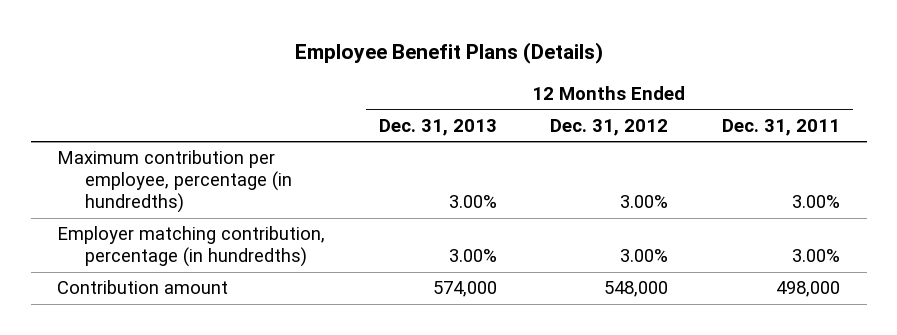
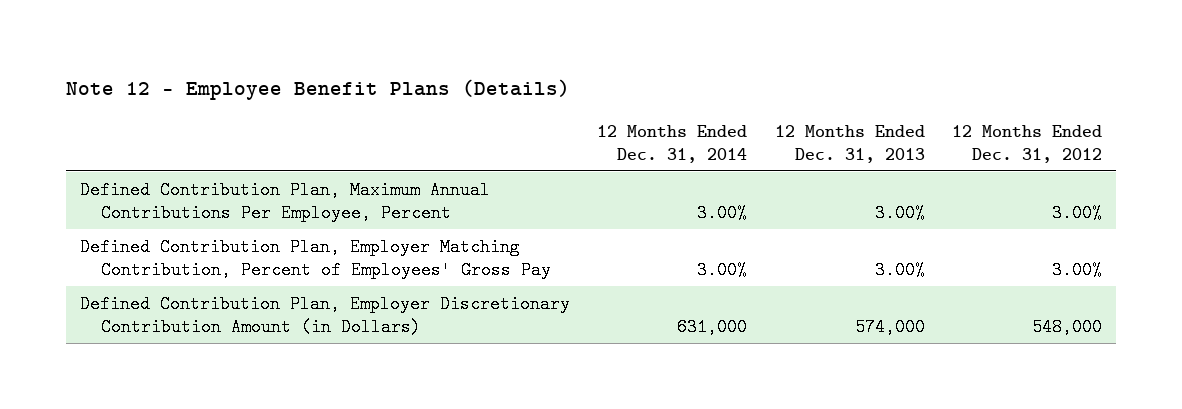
[294,42,603,65] Employee Benefit Plans (Details) -> [65,79,570,101] Note 12 - Employee Benefit Plans (Details)
[722,118,841,136] Dec. 31, 2011 -> none
none -> [597,124,748,163] 12 Months Ended Dec. 31, 2014
[57,150,293,214] Maximum contribution per employee, percentage (in hundredths) -> none
none -> [79,180,490,222] Defined Contribution Plan, Maximum Annual Contributions Per Employee, Percent
[57,226,326,268] Employer matching contribution, percentage (in hundredths) -> [79,237,552,279] Defined Contribution Plan, Employer Matching Contribution, Percent of Employees' Gross Pay
[57,280,229,295] Contribution amount -> [79,294,570,336] Defined Contribution Plan, Employer Discretionary Contribution Amount (in Dollars)

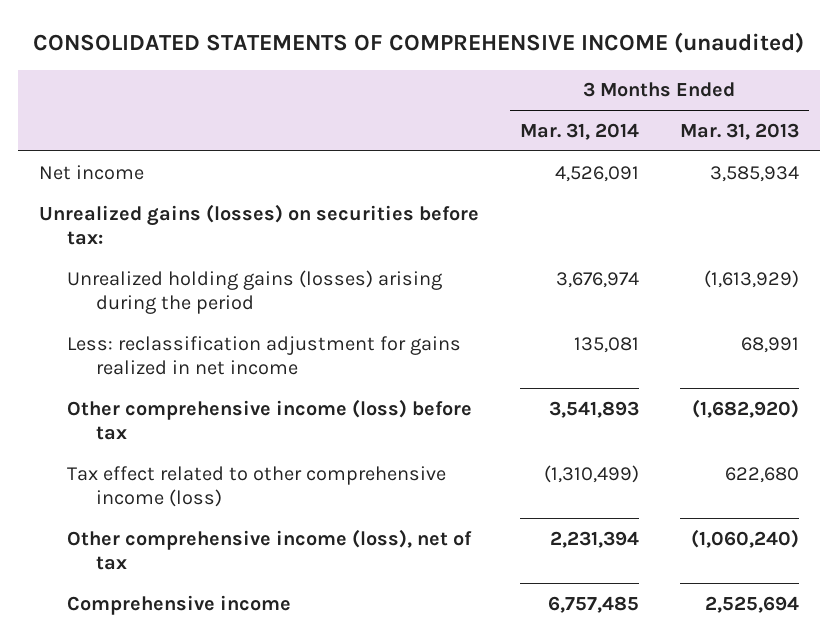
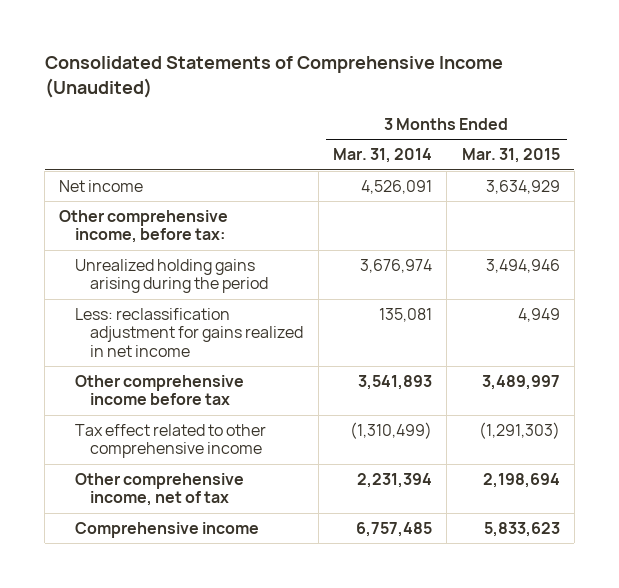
[32,31,804,53] CONSOLIDATED STATEMENTS OF COMPREHENSIVE INCOME (unaudited) -> [44,56,503,98] Consolidated Statements of Comprehensive Income (Unaudited)
[680,122,800,140] Mar. 31, 2013 -> none
none -> [461,148,560,164] Mar. 31, 2015
[38,203,479,246] Unrealized gains (losses) on securities before tax: -> none
none -> [59,209,229,244] Other comprehensive income, before tax:
[67,269,443,315] Unrealized holding gains (losses) arising during the period -> [74,258,269,294] Unrealized holding gains arising during the period
[67,398,473,441] Other comprehensive income (loss) before tax -> [74,374,244,406] Other comprehensive income before tax
[67,465,447,508] Tax effect related to other comprehensive income (loss) -> [74,423,266,459] Tax effect related to other comprehensive income
[67,528,473,571] Other comprehensive income (loss), net of tax -> [74,472,244,507] Other comprehensive income, net of tax

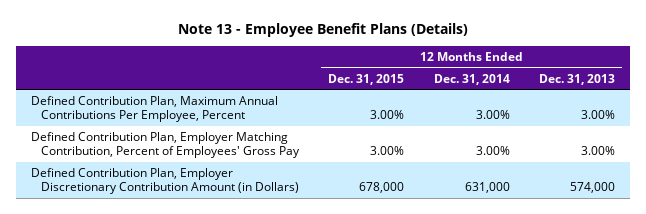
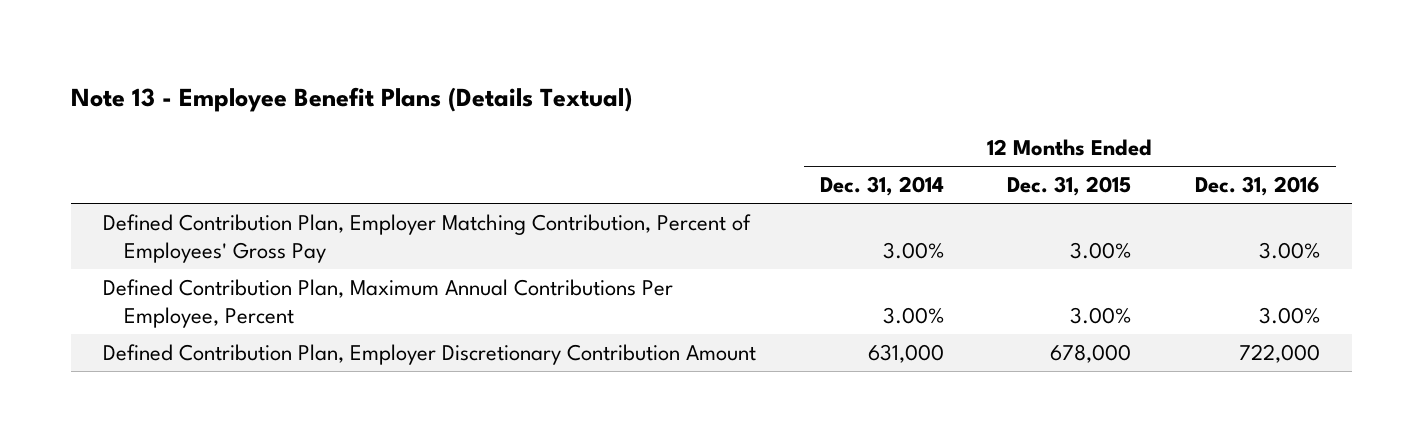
[177,22,468,37] Note 13 - Employee Benefit Plans (Details) -> [71,87,633,113] Note 13 - Employee Benefit Plans (Details Textual)
[538,73,615,85] Dec. 31, 2013 -> none
none -> [1194,176,1320,197] Dec. 31, 2016
[30,96,278,123] Defined Contribution Plan, Maximum Annual Contributions Per Employee, Percent -> [102,278,673,328] Defined Contribution Plan, Maximum Annual Contributions Per Employee, Percent
[30,168,299,195] Defined Contribution Plan, Employer Discretionary Contribution Amount (in Dollars) -> [102,343,756,365] Defined Contribution Plan, Employer Discretionary Contribution Amount

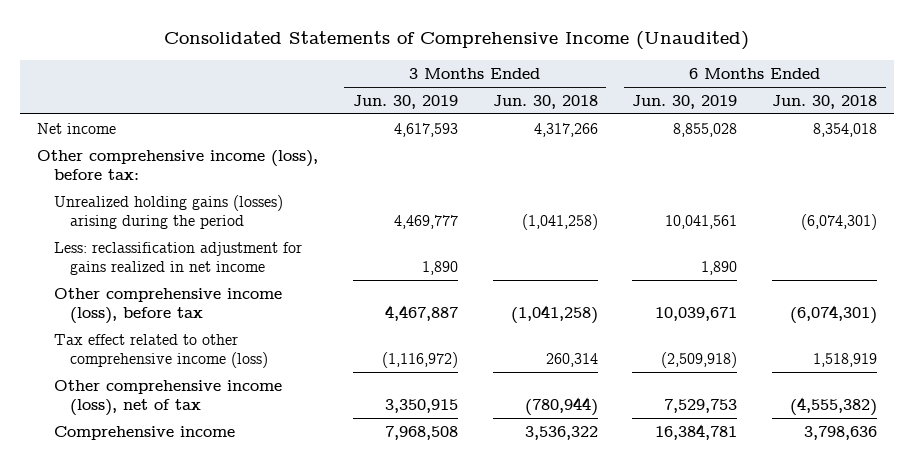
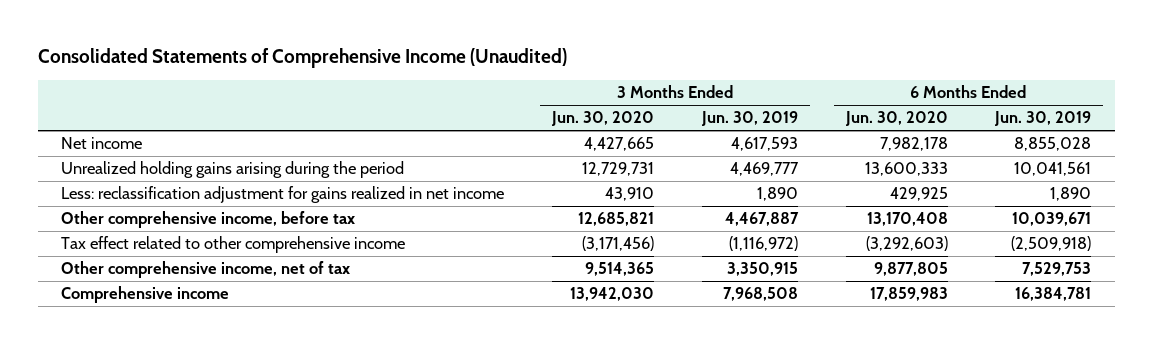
[492,94,598,109] Jun. 30, 2018 -> none
[772,94,878,109] Jun. 30, 2018 -> none
none -> [551,111,655,127] Jun. 30, 2020
none -> [844,111,948,127] Jun. 30, 2020
[37,149,319,181] Other comprehensive income (loss), before tax: -> none
[53,194,283,230] Unrealized holding gains (losses) arising during the period -> [61,161,405,179] Unrealized holding gains arising during the period
[53,287,282,325] Other comprehensive income (loss), before tax -> [61,211,356,229] Other comprehensive income, before tax
[53,333,269,369] Tax effect related to other comprehensive income (loss) -> [61,236,406,254] Tax effect related to other comprehensive income
[53,379,282,417] Other comprehensive income (loss), net of tax -> [61,261,351,279] Other comprehensive income, net of tax

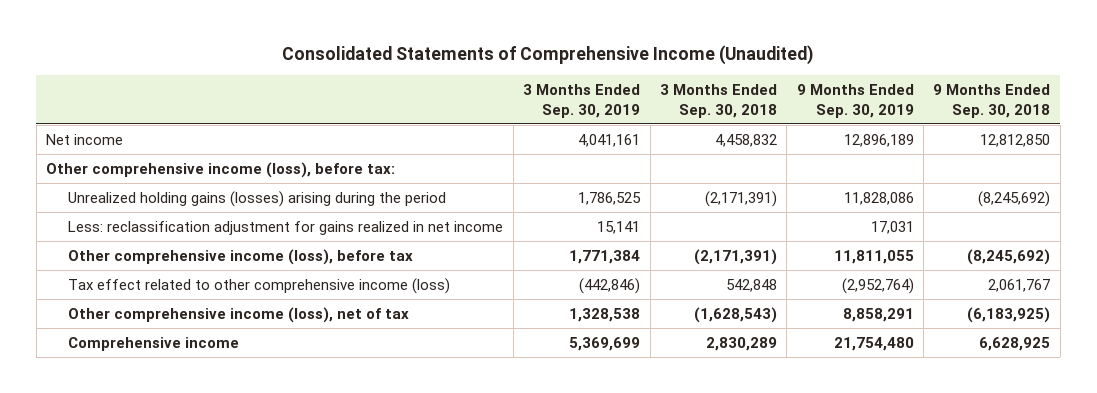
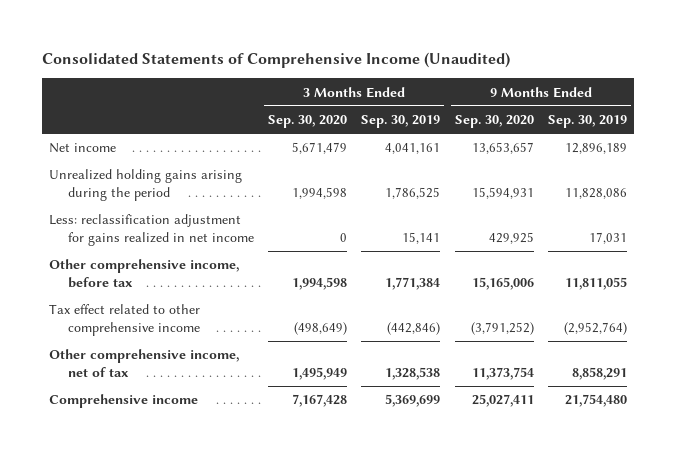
[659,83,777,118] 3 Months Ended Sep. 30, 2018 -> none
[933,83,1051,118] 9 Months Ended Sep. 30, 2018 -> none
none -> [267,114,347,128] Sep. 30, 2020
none -> [454,114,534,128] Sep. 30, 2020
[46,162,396,179] Other comprehensive income (loss), before tax: -> none
[68,191,447,208] Unrealized holding gains (losses) arising during the period -> [49,169,243,201] Unrealized holding gains arising during the period
[68,249,414,266] Other comprehensive income (loss), before tax -> [49,259,240,288] Other comprehensive income, before tax
[68,278,451,295] Tax effect related to other comprehensive income (loss) -> [49,304,201,336] Tax effect related to other comprehensive income
[68,307,410,324] Other comprehensive income (loss), net of tax -> [49,349,240,377] Other comprehensive income, net of tax

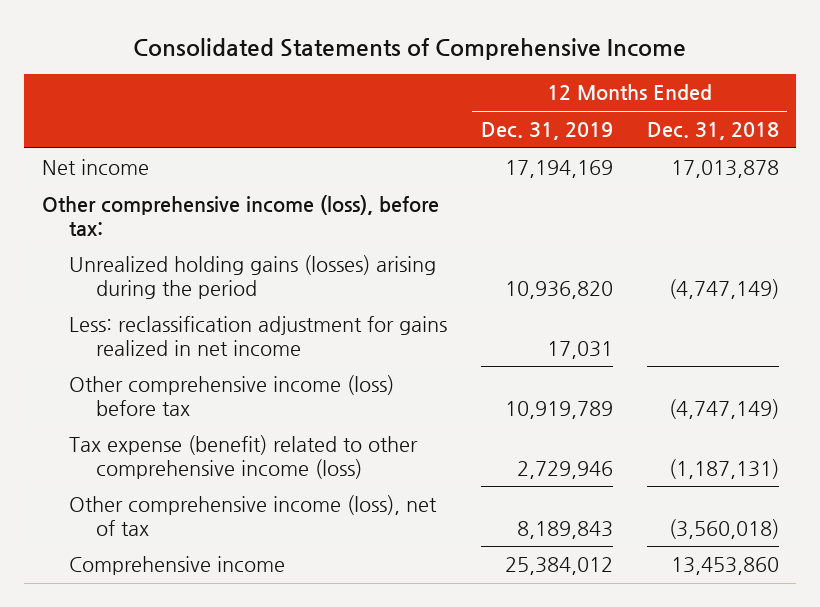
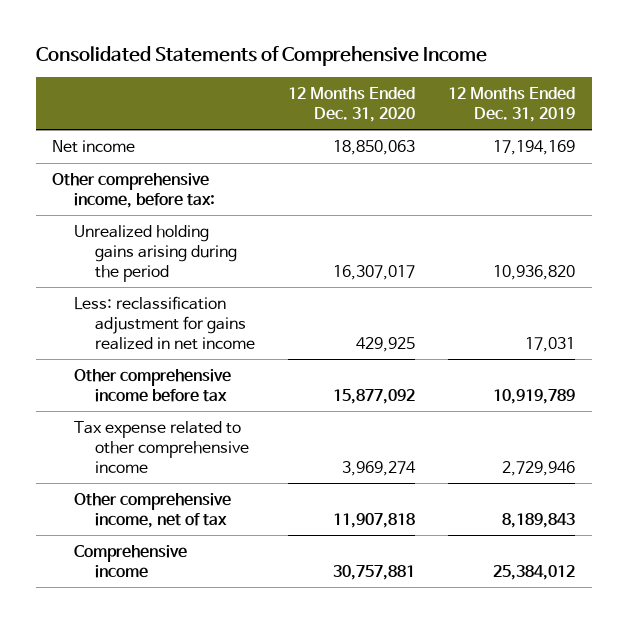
[646,122,779,141] Dec. 31, 2018 -> none
none -> [288,86,416,122] 12 Months Ended Dec. 31, 2020
[41,195,439,236] Other comprehensive income (loss), before tax: -> [52,173,215,208] Other comprehensive income, before tax:
[68,255,436,299] Unrealized holding gains (losses) arising during the period -> [73,225,238,282] Unrealized holding gains arising during the period
[68,375,394,416] Other comprehensive income (loss) before tax -> [73,369,231,402] Other comprehensive income before tax
[68,435,418,479] Tax expense (benefit) related to other comprehensive income (loss) -> [73,421,250,473] Tax expense related to other comprehensive income
[68,495,437,536] Other comprehensive income (loss), net of tax -> [73,493,231,528] Other comprehensive income, net of tax

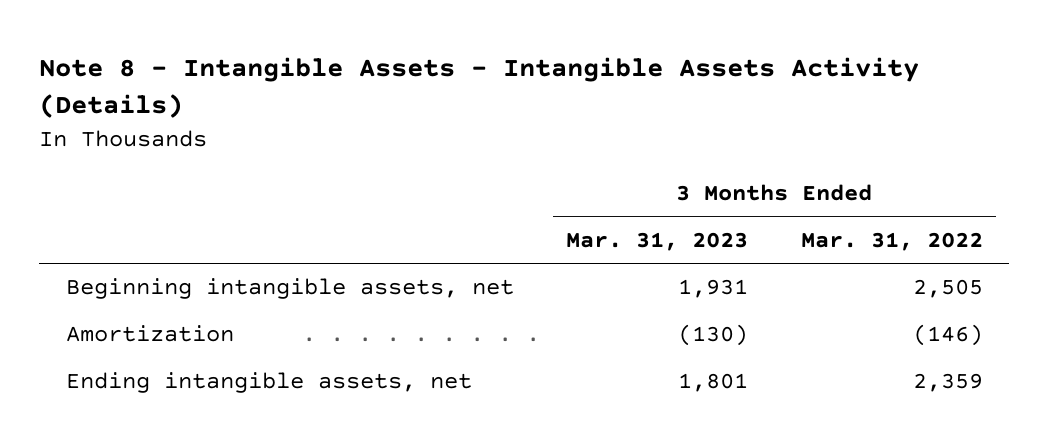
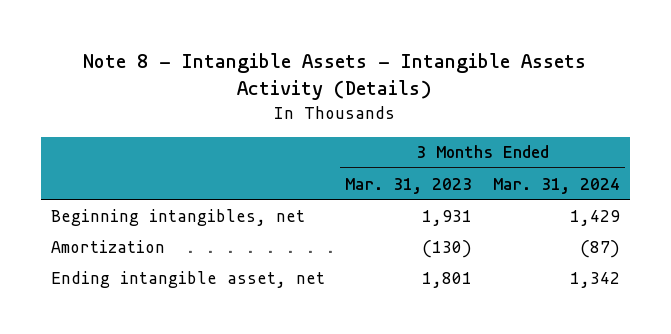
[800,231,983,251] Mar. 31, 2022 -> none
none -> [492,177,620,194] Mar. 31, 2024
[65,278,514,300] Beginning intangible assets, net -> [50,208,305,226] Beginning intangibles, net
[65,372,472,394] Ending intangible assets, net -> [50,270,325,288] Ending intangible asset, net

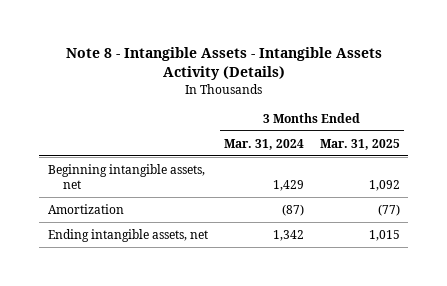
[345,177,473,194] Mar. 31, 2023 -> none
none -> [319,138,400,150] Mar. 31, 2025
[50,208,305,226] Beginning intangibles, net -> [47,163,205,190] Beginning intangible assets, net
[50,270,325,288] Ending intangible asset, net -> [47,228,208,242] Ending intangible assets, net

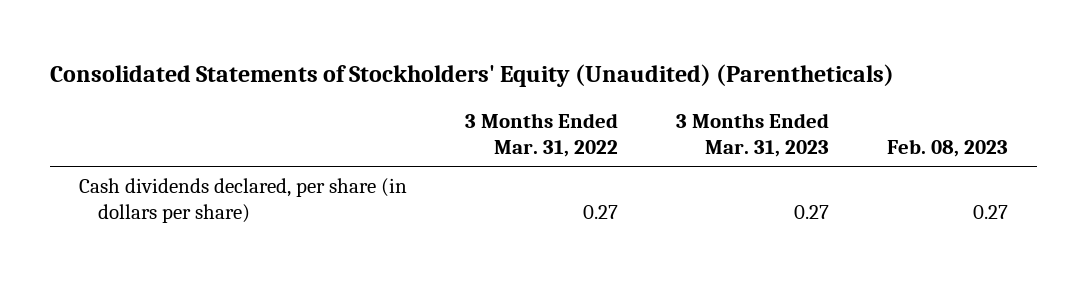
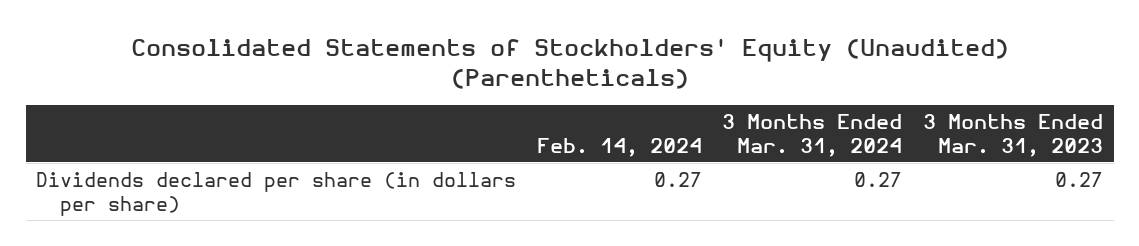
[465,113,619,158] 3 Months Ended Mar. 31, 2022 -> none
[886,139,1008,158] Feb. 08, 2023 -> none
none -> [536,138,702,158] Feb. 14, 2024
none -> [722,113,903,158] 3 Months Ended Mar. 31, 2024
[79,177,408,223] Cash dividends declared, per share (in dollars per share) -> [35,171,516,216] Dividends declared per share (in dollars per share)

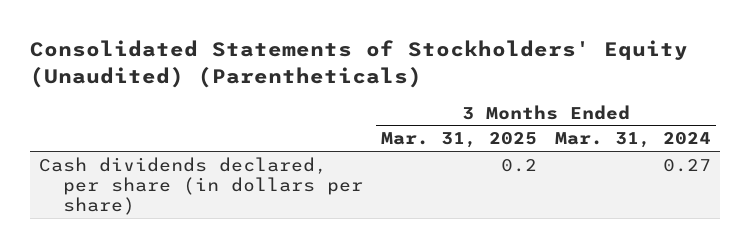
[536,138,702,158] Feb. 14, 2024 -> none
[923,113,1104,158] 3 Months Ended Mar. 31, 2023 -> none
none -> [380,132,537,149] Mar. 31, 2025
[35,171,516,216] Dividends declared per share (in dollars per share) -> [39,156,363,216] Cash dividends declared, per share (in dollars per share)

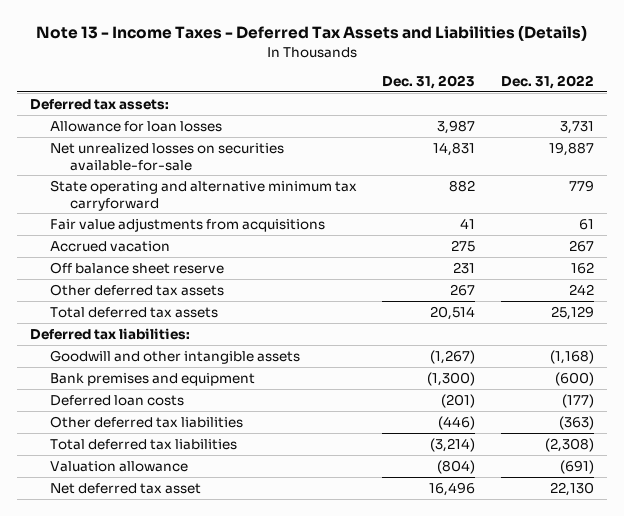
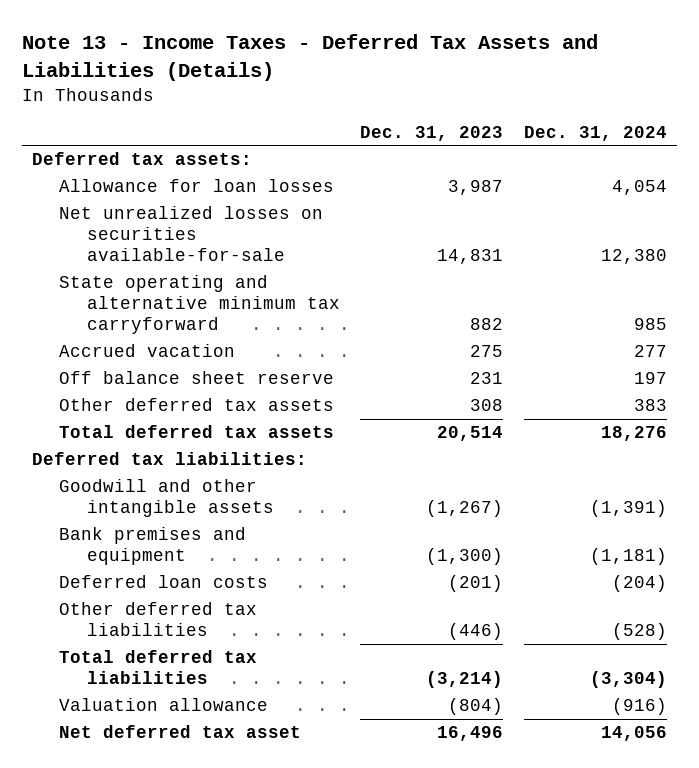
[500,74,594,89] Dec. 31, 2022 -> none
none -> [523,125,667,141] Dec. 31, 2024
[49,217,325,232] Fair value adjustments from acquisitions -> none
[450,283,476,296] 267 -> [470,399,504,412] 308

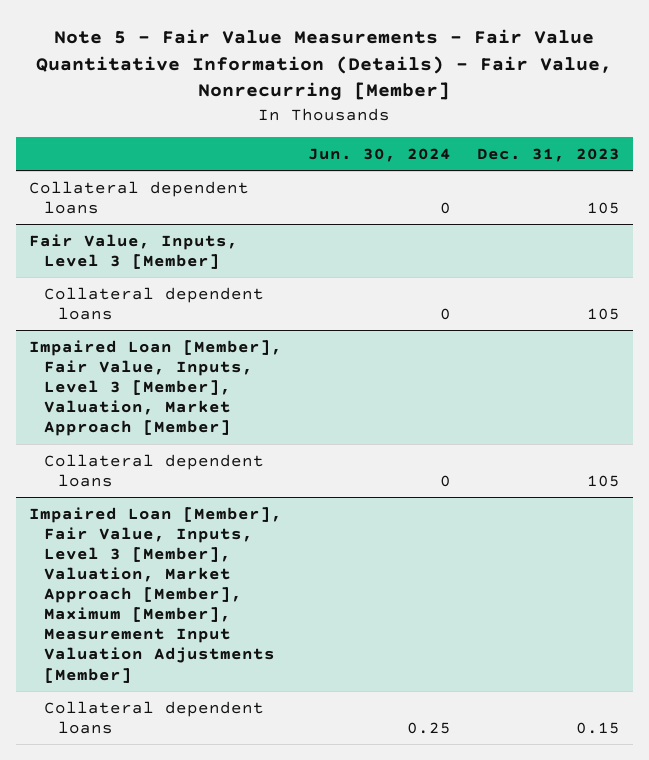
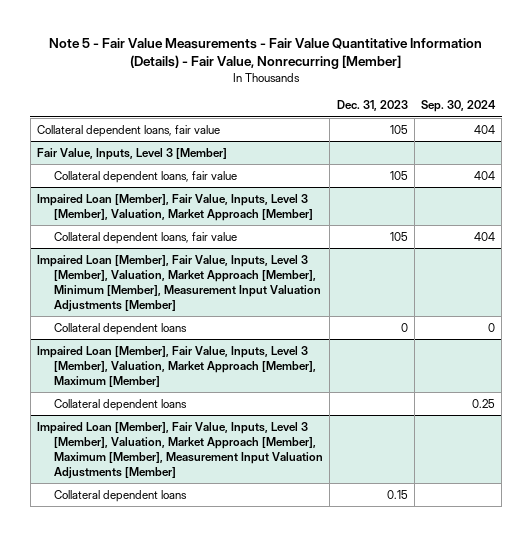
[307,147,451,162] Jun. 30, 2024 -> none
none -> [421,100,497,113] Sep. 30, 2024
[28,180,249,214] Collateral dependent loans -> [36,124,220,137] Collateral dependent loans, fair value
[43,286,264,320] Collateral dependent loans -> [54,170,238,183] Collateral dependent loans, fair value
none -> [54,231,238,244] Collateral dependent loans, fair value
none -> [36,254,322,312] Impaired Loan [Member], Fair Value, Inputs, Level 3 [Member], Valuation, Market Approach [Member], Minimum [Member], Measurement Input Valuation Adjustments [Member]
[587,474,621,487] 105 -> [400,322,408,332] 0
none -> [36,345,317,387] Impaired Loan [Member], Fair Value, Inputs, Level 3 [Member], Valuation, Market Approach [Member], Maximum [Member]
none -> [54,398,188,411] Collateral dependent loans

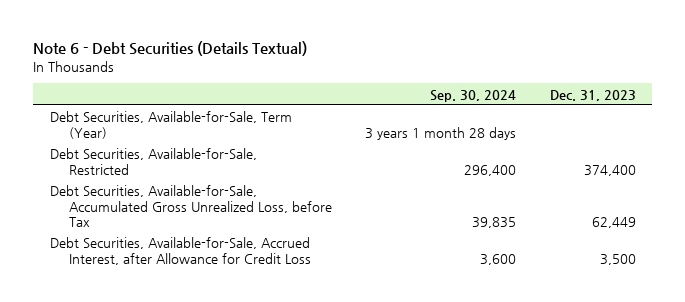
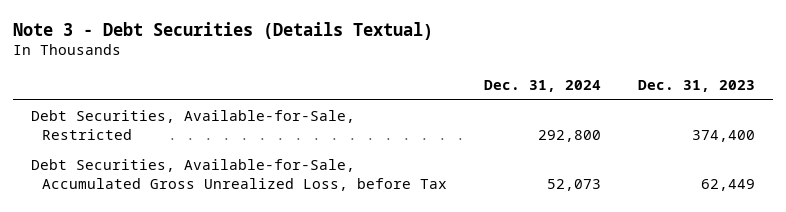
[33,41,308,57] Note 6 - Debt Securities (Details Textual) -> [12,21,433,40] Note 3 - Debt Securities (Details Textual)
[430,89,517,102] Sep. 30, 2024 -> none
none -> [483,80,601,93] Dec. 31, 2024
[49,111,292,139] Debt Securities, Available-for-Sale, Term (Year) -> none
[49,237,312,265] Debt Securities, Available-for-Sale, Accrued Interest, after Allowance for Credit Loss -> none

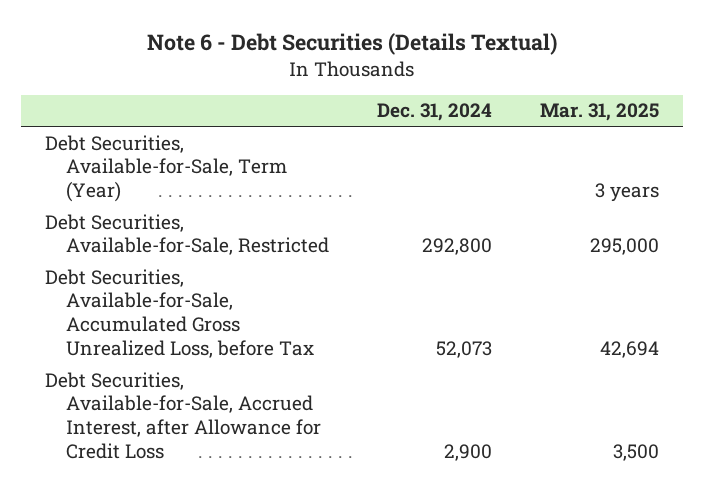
[12,21,433,40] Note 3 - Debt Securities (Details Textual) -> [146,33,557,56] Note 6 - Debt Securities (Details Textual)
[637,80,755,93] Dec. 31, 2023 -> none
none -> [539,103,659,122] Mar. 31, 2025
none -> [45,134,288,203] Debt Securities, Available-for-Sale, Term (Year)
none -> [45,371,322,459] Debt Securities, Available-for-Sale, Accrued Interest, after Allowance for Credit Loss

